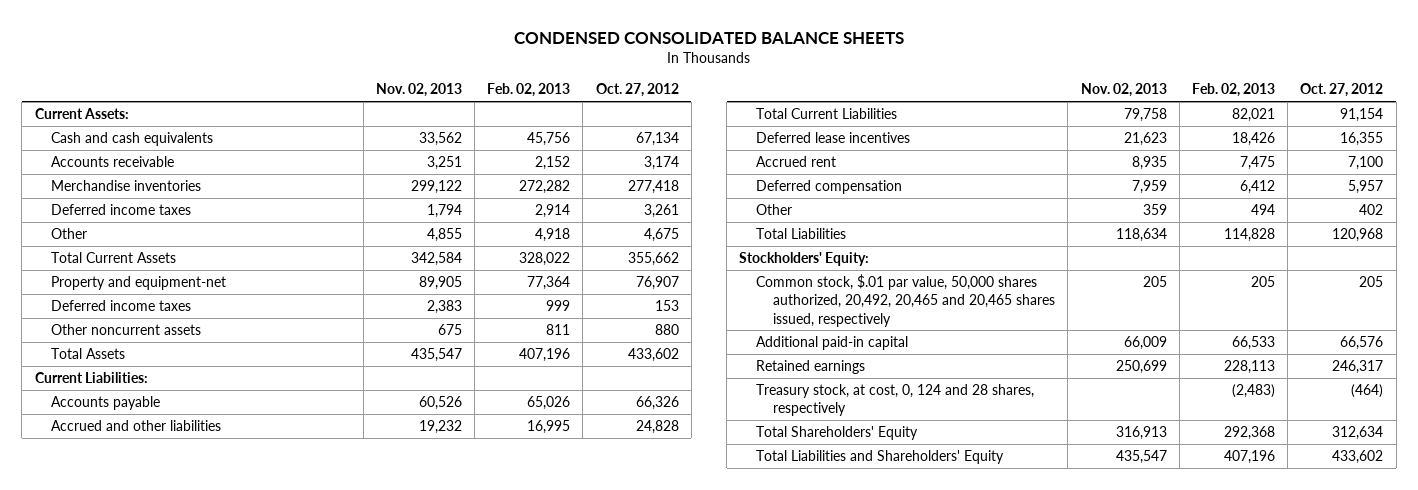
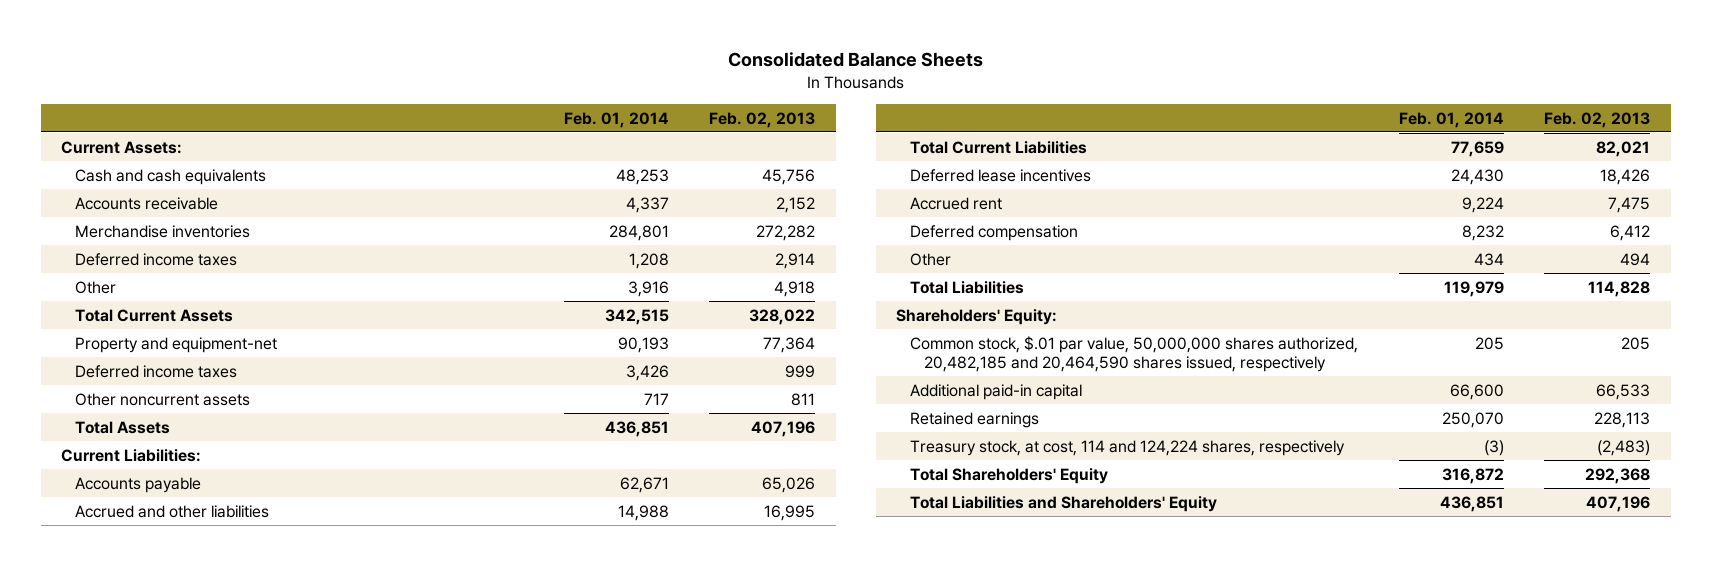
[514,31,905,44] CONDENSED CONSOLIDATED BALANCE SHEETS -> [727,52,983,68] Consolidated Balance Sheets
[375,83,462,98] Nov. 02, 2013 -> none
[595,83,679,98] Oct. 27, 2012 -> none
none -> [563,111,669,128] Feb. 01, 2014
[739,252,870,267] Stockholders' Equity: -> [896,308,1058,325] Shareholders' Equity:
[756,274,1056,327] Common stock, $.01 par value, 50,000 shares authorized, 20,492, 20,465 and 20,465 shares issued, respectively -> [910,335,1359,372] Common stock, $.01 par value, 50,000,000 shares authorized, 20,482,185 and 20,464,590 shares issued, respectively
[756,384,1035,417] Treasury stock, at cost, 0, 124 and 28 shares, respectively -> [910,439,1346,456] Treasury stock, at cost, 114 and 124,224 shares, respectively

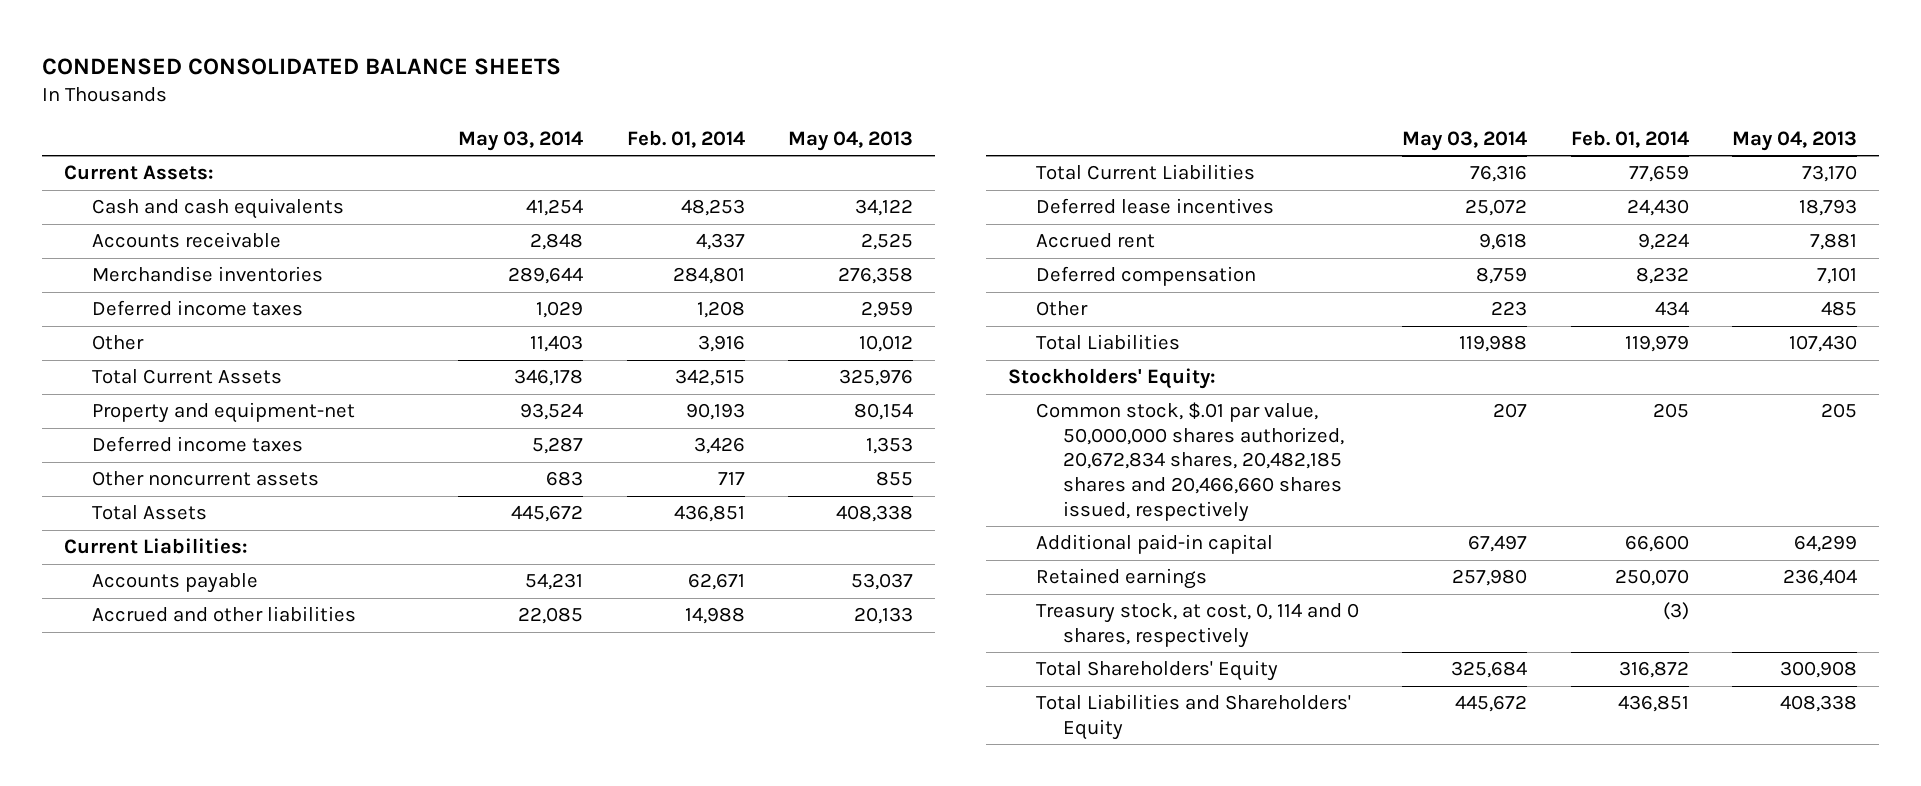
[727,52,983,68] Consolidated Balance Sheets -> [42,57,562,75] CONDENSED CONSOLIDATED BALANCE SHEETS
[709,111,816,128] Feb. 02, 2013 -> none
none -> [458,130,584,151] May 03, 2014
none -> [788,130,914,151] May 04, 2013
[896,308,1058,325] Shareholders' Equity: -> [1007,368,1216,390] Stockholders' Equity:
[910,335,1359,372] Common stock, $.01 par value, 50,000,000 shares authorized, 20,482,185 and 20,464,590 shares issued, respectively -> [1035,402,1345,522] Common stock, $.01 par value, 50,000,000 shares authorized, 20,672,834 shares, 20,482,185 shares and 20,466,660 shares issued, respectively
[910,439,1346,456] Treasury stock, at cost, 114 and 124,224 shares, respectively -> [1035,603,1359,648] Treasury stock, at cost, 0, 114 and 0 shares, respectively

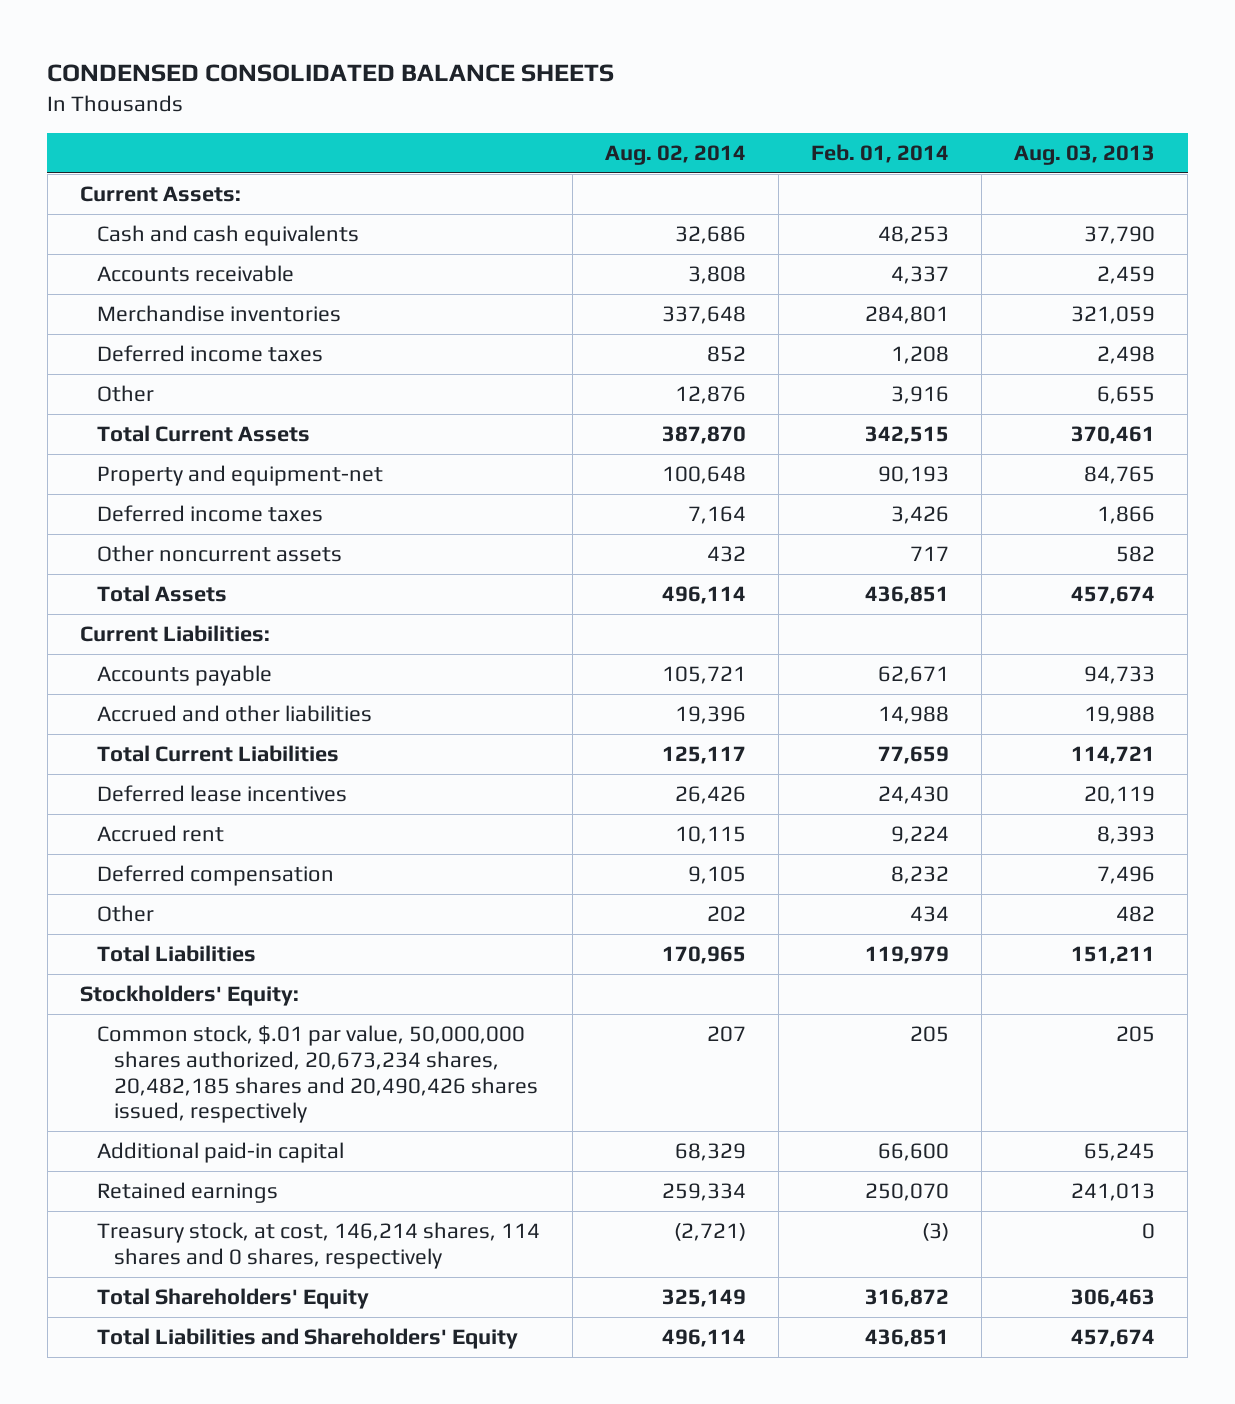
[458,130,584,151] May 03, 2014 -> none
[788,130,914,151] May 04, 2013 -> none
none -> [604,144,746,165] Aug. 02, 2014
none -> [1014,144,1156,165] Aug. 03, 2013
[1035,402,1345,522] Common stock, $.01 par value, 50,000,000 shares authorized, 20,672,834 shares, 20,482,185 shares and 20,466,660 shares issued, respectively -> [96,1025,538,1124] Common stock, $.01 par value, 50,000,000 shares authorized, 20,673,234 shares, 20,482,185 shares and 20,490,426 shares issued, respectively
[1035,603,1359,648] Treasury stock, at cost, 0, 114 and 0 shares, respectively -> [96,1222,540,1269] Treasury stock, at cost, 146,214 shares, 114 shares and 0 shares, respectively

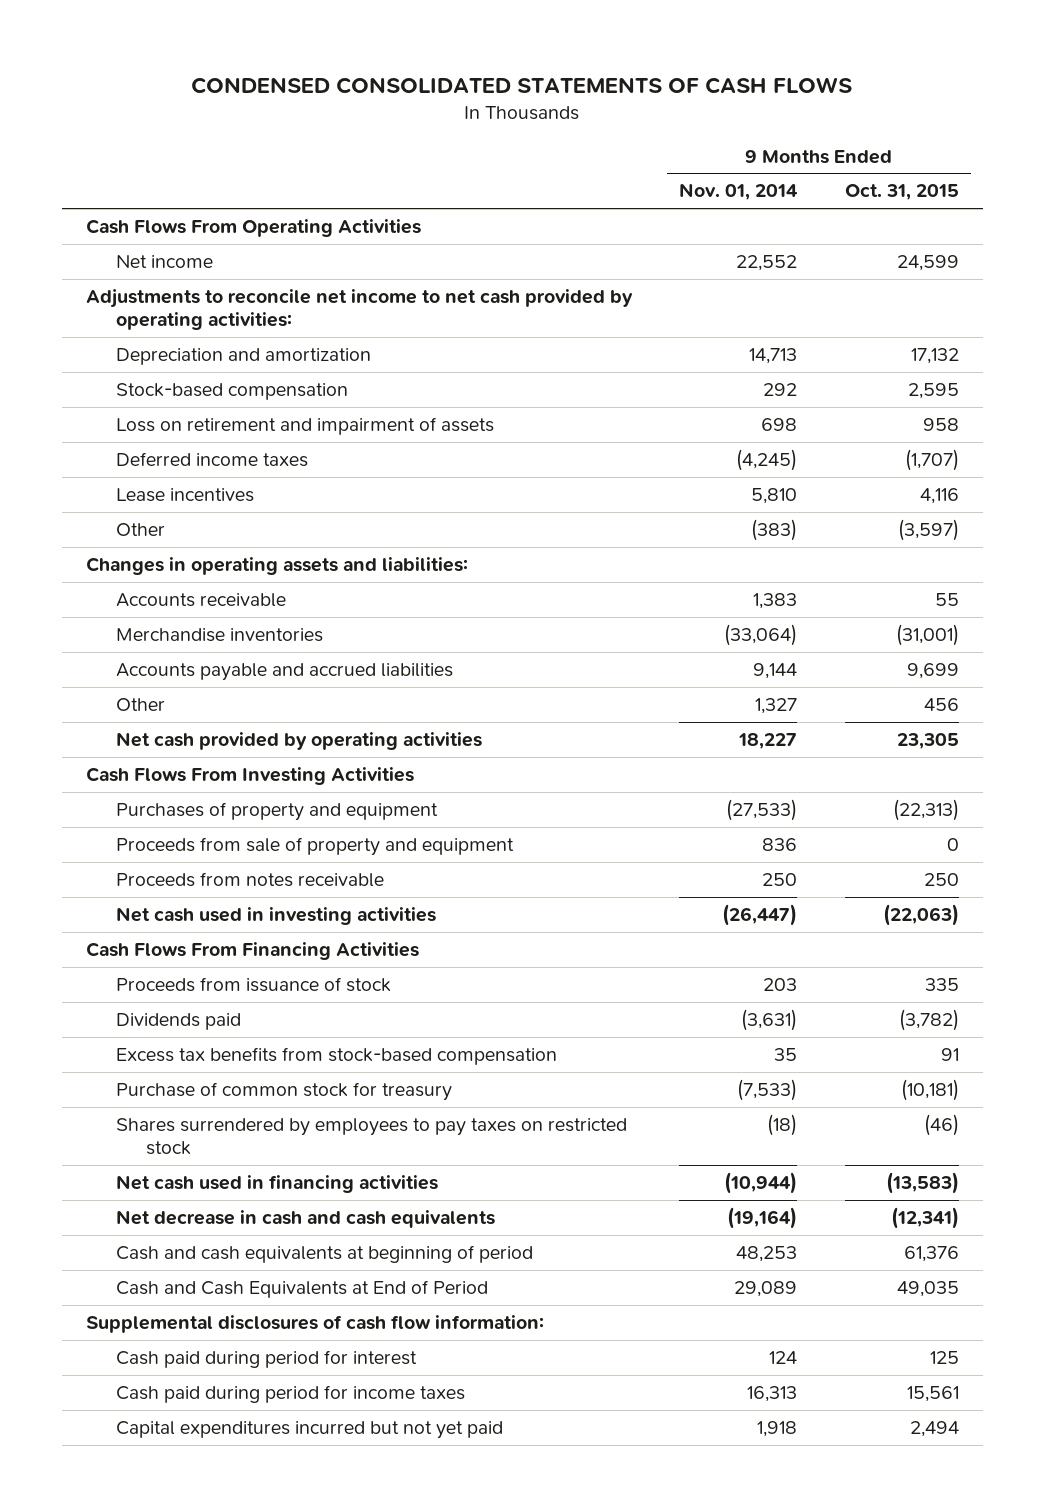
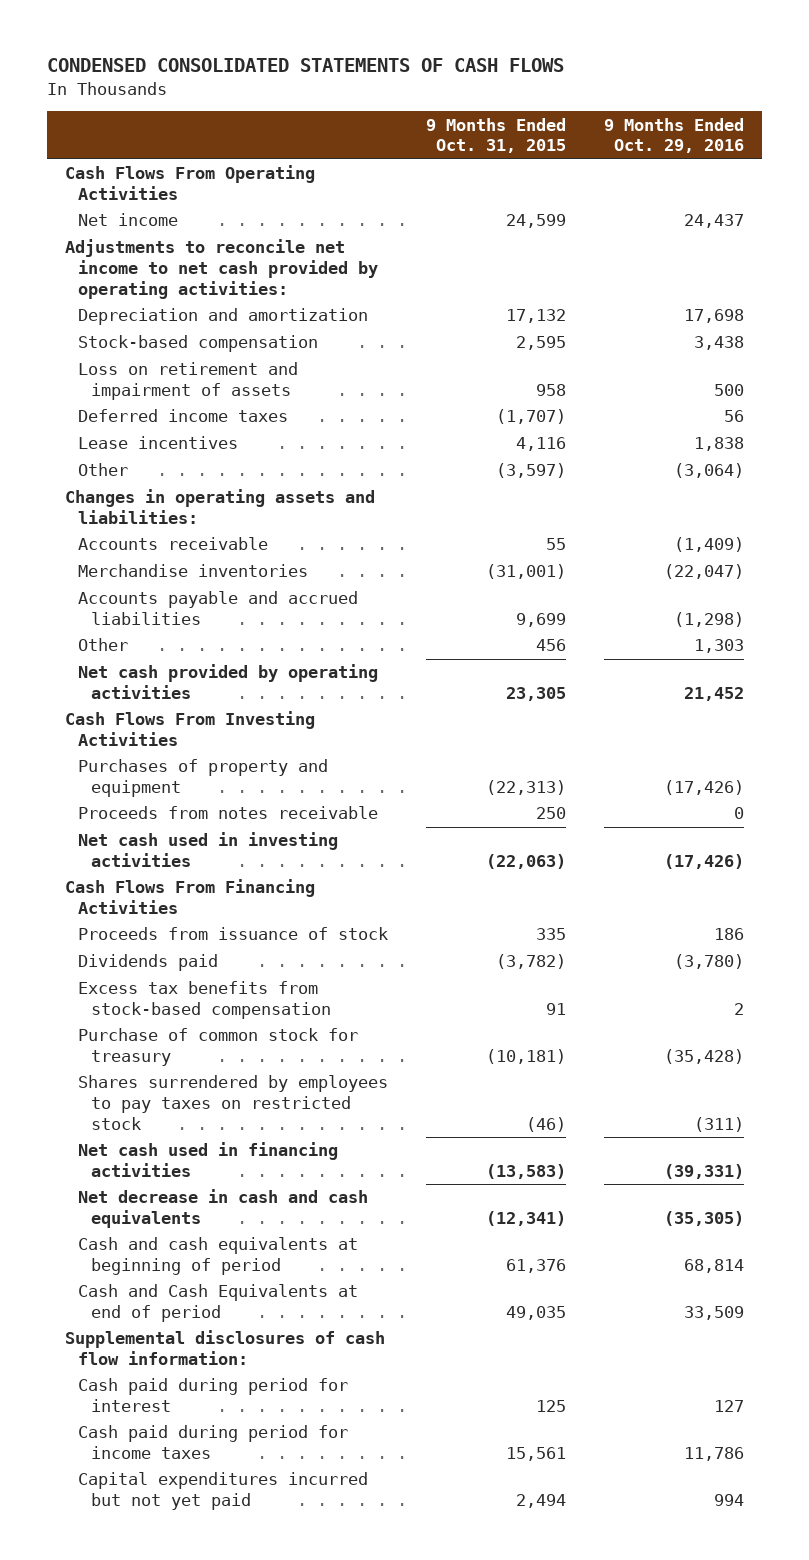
[679,183,799,201] Nov. 01, 2014 -> none
none -> [603,117,744,154] 9 Months Ended Oct. 29, 2016
[115,836,514,856] Proceeds from sale of property and equipment -> none
[115,1279,488,1298] Cash and Cash Equivalents at End of Period -> [78,1284,359,1323] Cash and Cash Equivalents at end of period

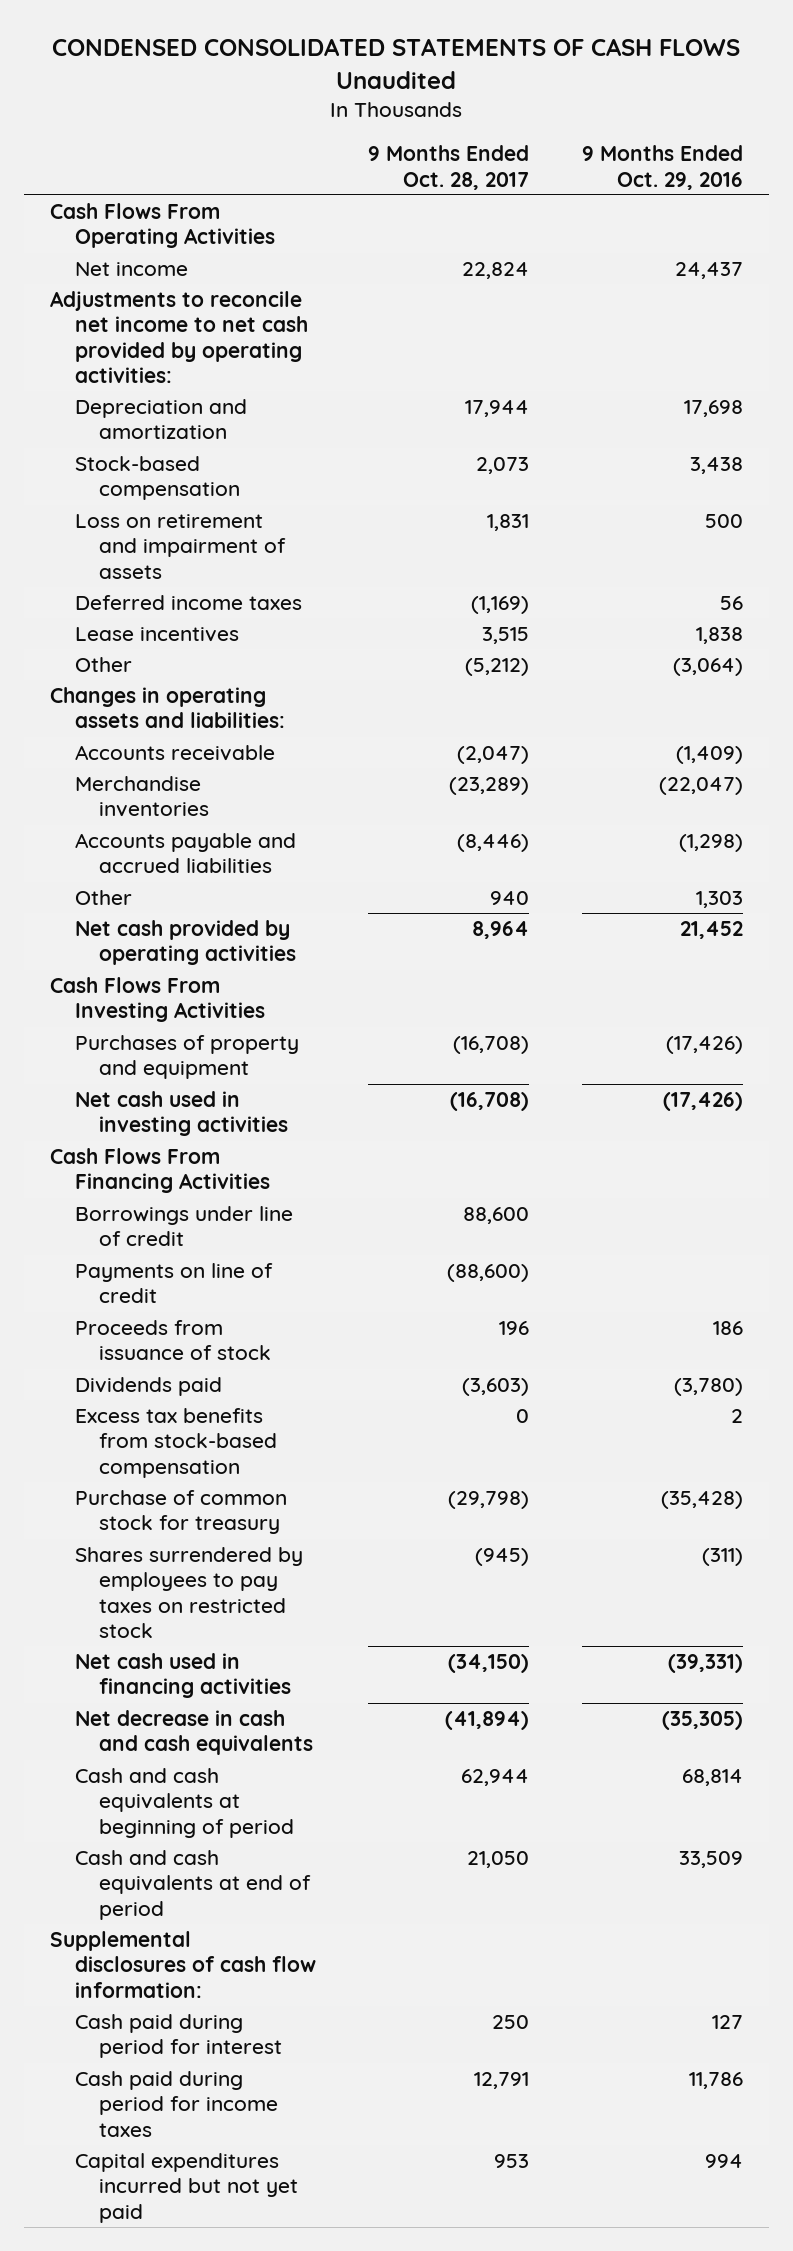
[46,58,564,73] CONDENSED CONSOLIDATED STATEMENTS OF CASH FLOWS -> [52,38,741,89] CONDENSED CONSOLIDATED STATEMENTS OF CASH FLOWS Unaudited
[425,117,566,154] 9 Months Ended Oct. 31, 2015 -> none
none -> [368,145,530,190] 9 Months Ended Oct. 28, 2017
[78,806,379,820] Proceeds from notes receivable -> none
none -> [74,1206,293,1247] Borrowings under line of credit
none -> [74,1263,273,1304] Payments on line of credit
[78,1284,359,1323] Cash and Cash Equivalents at end of period -> [74,1850,312,1920] Cash and cash equivalents at end of period

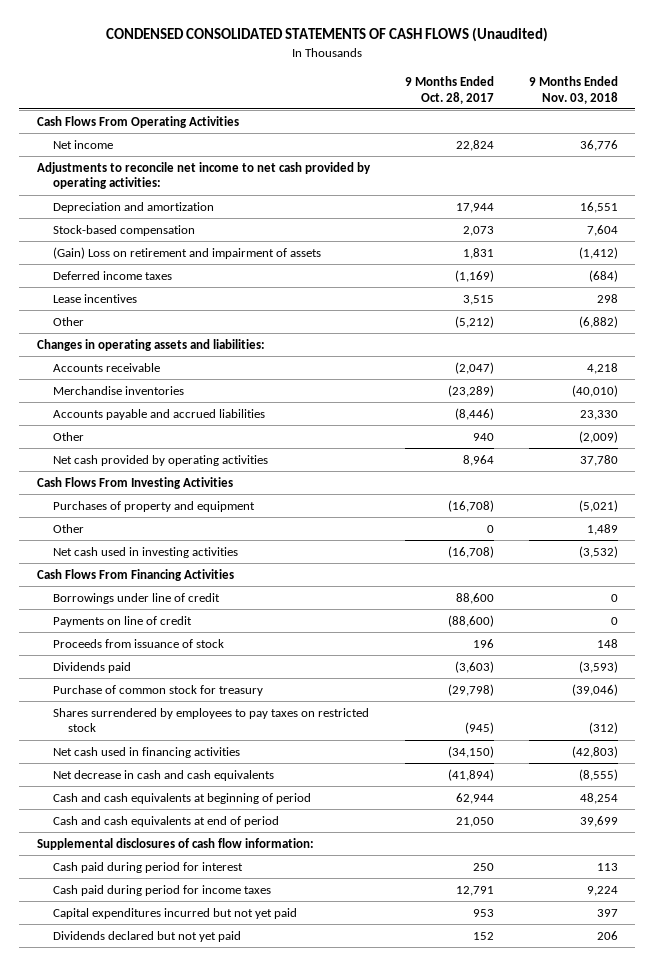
[52,38,741,89] CONDENSED CONSOLIDATED STATEMENTS OF CASH FLOWS Unaudited -> [106,27,549,43] CONDENSED CONSOLIDATED STATEMENTS OF CASH FLOWS (Unaudited)
[581,145,743,190] 9 Months Ended Oct. 29, 2016 -> none
none -> [528,75,618,104] 9 Months Ended Nov. 03, 2018
[74,514,287,579] Loss on retirement and impairment of assets -> [52,246,321,259] (Gain) Loss on retirement and impairment of assets
none -> [52,523,84,533] Other
[74,1408,278,1478] Excess tax benefits from stock-based compensation -> none
none -> [52,930,241,942] Dividends declared but not yet paid

